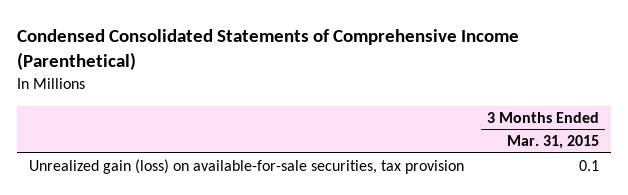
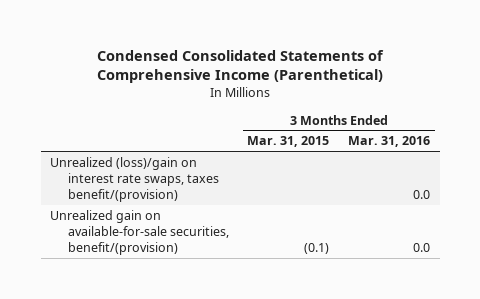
none -> [348,136,431,148] Mar. 31, 2016
none -> [50,156,219,203] Unrealized (loss)/gain on interest rate swaps, taxes benefit/(provision)
[28,159,464,175] Unrealized gain (loss) on available-for-sale securities, tax provision -> [50,209,229,256] Unrealized gain on available-for-sale securities, benefit/(provision)
[579,160,600,172] 0.1 -> [304,243,330,255] (0.1)

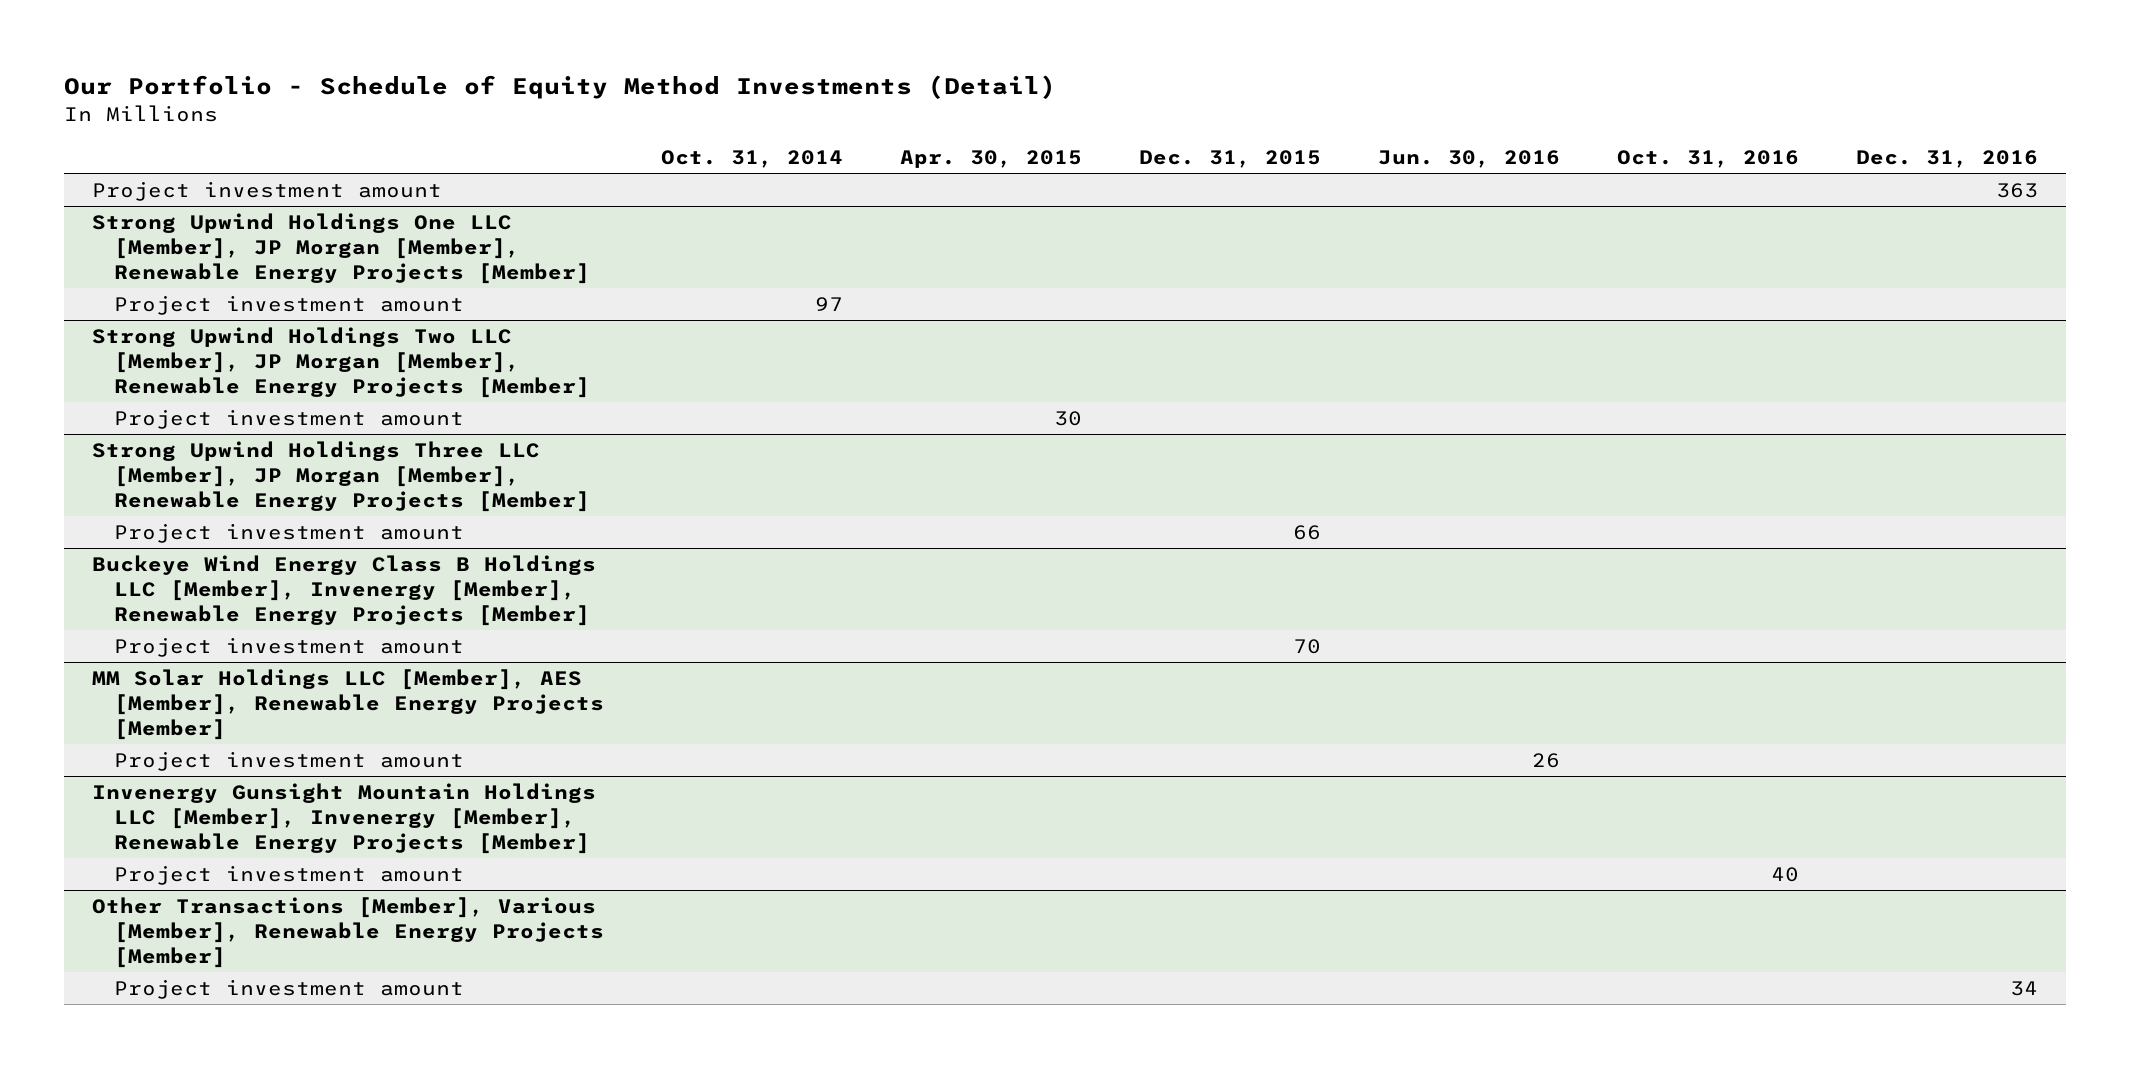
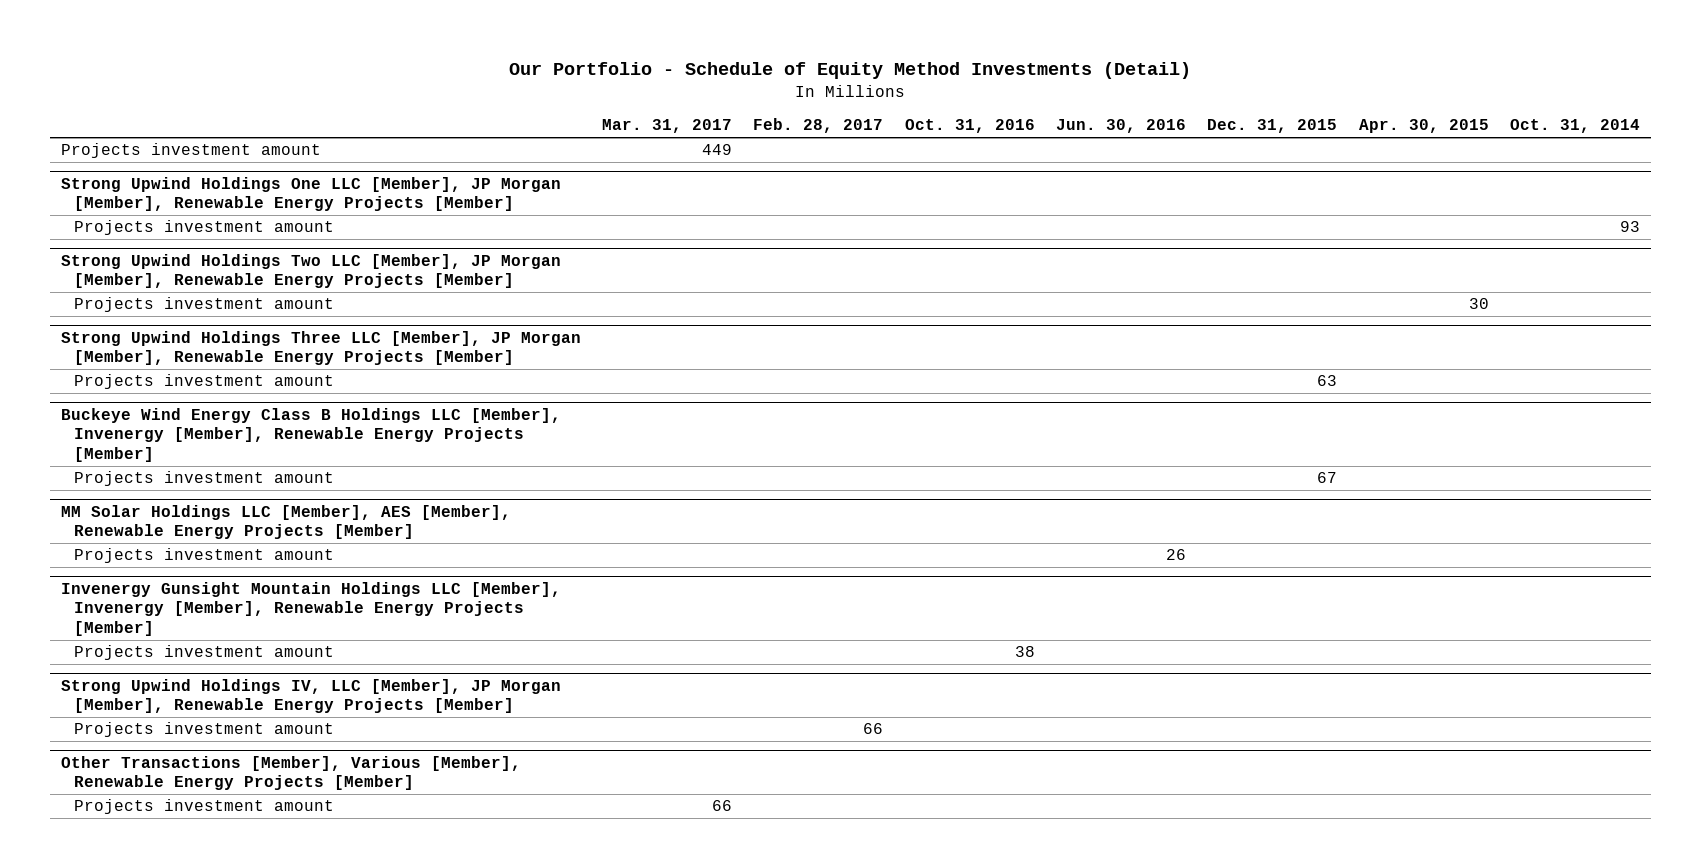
[1855,149,2038,168] Dec. 31, 2016 -> none
none -> [602,119,733,134] Mar. 31, 2017
none -> [753,118,884,134] Feb. 28, 2017
[92,181,443,202] Project investment amount -> [60,143,321,159] Projects investment amount
[113,295,464,316] Project investment amount -> [74,220,335,236] Projects investment amount
[814,297,843,312] 97 -> [1620,221,1641,233] 93
[113,409,464,430] Project investment amount -> [74,297,335,313] Projects investment amount
[113,523,464,544] Project investment amount -> [74,374,335,390] Projects investment amount
[1292,525,1321,541] 66 -> [1317,375,1338,387] 63
[113,637,464,658] Project investment amount -> [74,471,335,487] Projects investment amount
[1292,639,1321,655] 70 -> [1317,472,1338,484] 67
[113,751,464,772] Project investment amount -> [74,548,335,564] Projects investment amount
[113,865,464,886] Project investment amount -> [74,645,335,661] Projects investment amount
[1770,867,1799,883] 40 -> [1014,646,1035,658] 38
none -> [60,679,561,714] Strong Upwind Holdings IV, LLC [Member], JP Morgan [Member], Renewable Energy Projects [Member]
none -> [74,722,335,738] Projects investment amount
[113,979,464,1000] Project investment amount -> [74,799,335,815] Projects investment amount

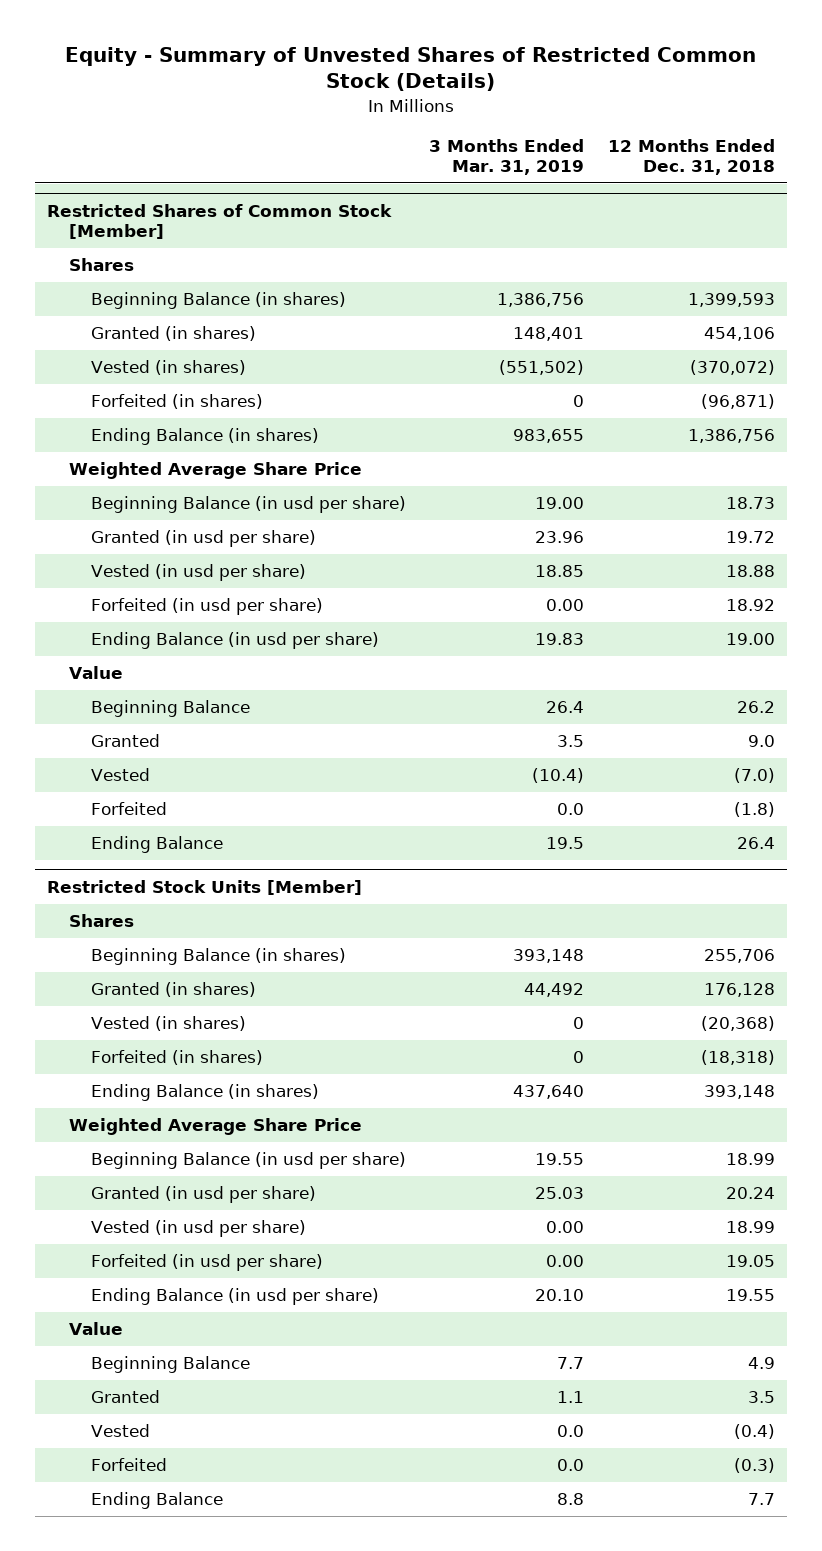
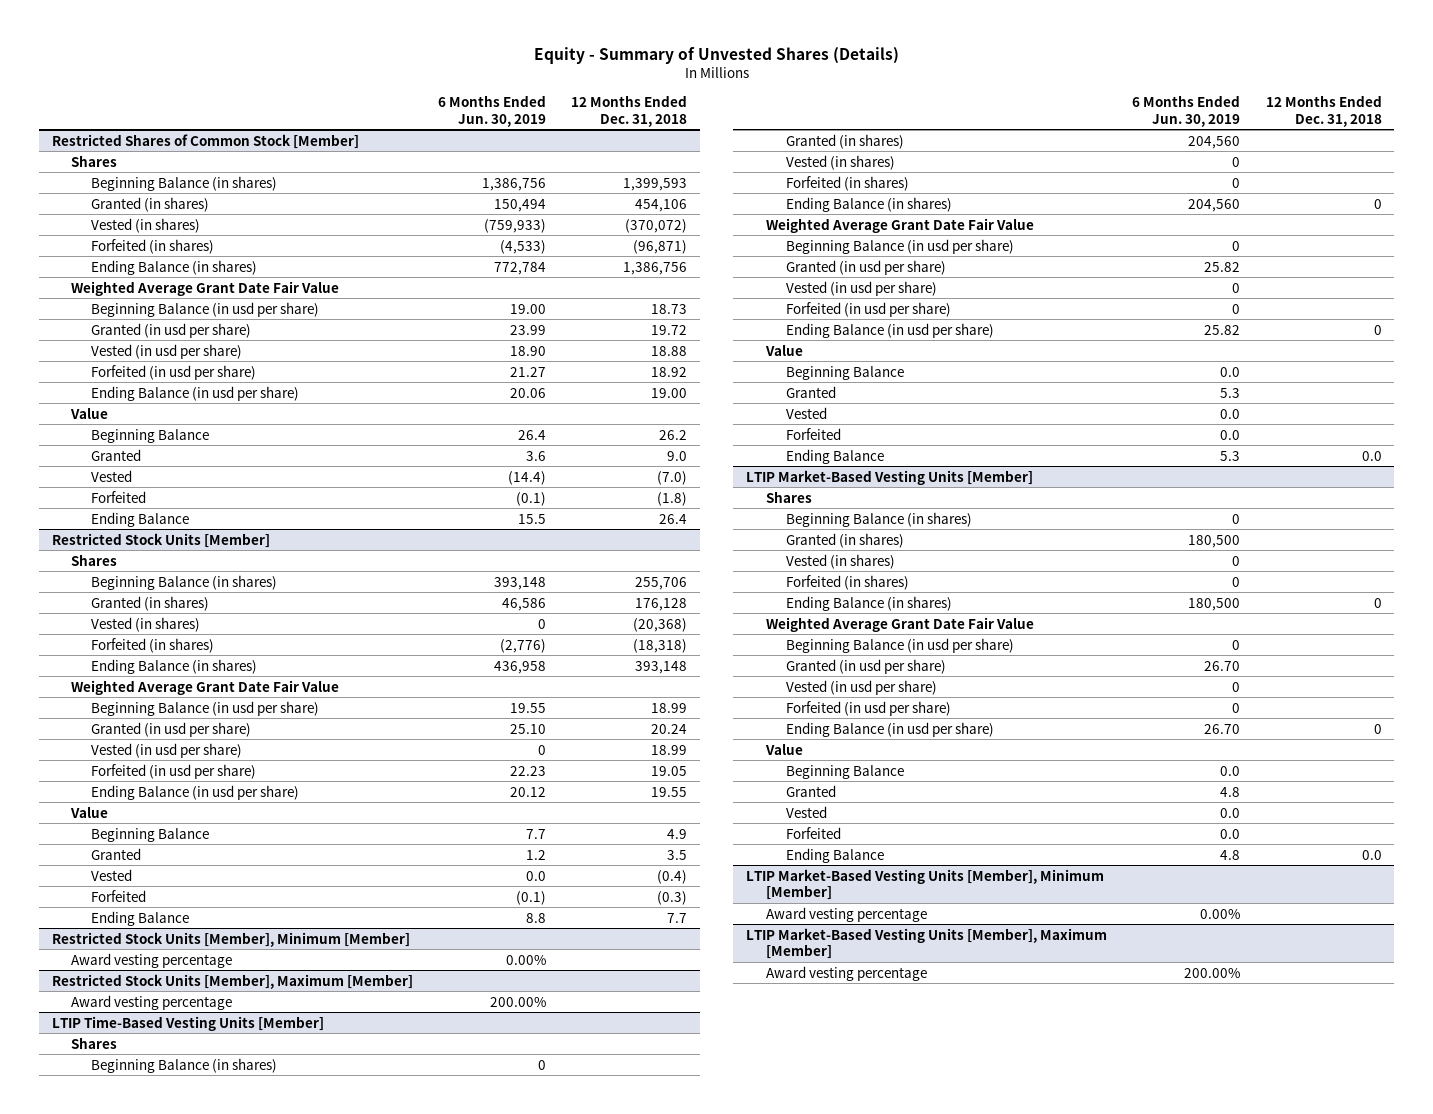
[64,46,756,92] Equity - Summary of Unvested Shares of Restricted Common Stock (Details) -> [533,46,899,64] Equity - Summary of Unvested Shares (Details)
[429,139,585,176] 3 Months Ended Mar. 31, 2019 -> none
none -> [437,94,546,127] 6 Months Ended Jun. 30, 2019
[68,462,362,480] Weighted Average Share Price -> [71,280,340,296] Weighted Average Grant Date Fair Value
[68,1118,362,1136] Weighted Average Share Price -> [71,679,340,695] Weighted Average Grant Date Fair Value
none -> [51,931,410,947] Restricted Stock Units [Member], Minimum [Member]
none -> [71,952,233,968] Award vesting percentage
none -> [51,973,413,989] Restricted Stock Units [Member], Maximum [Member]
none -> [71,994,233,1010] Award vesting percentage
none -> [51,1015,324,1031] LTIP Time-Based Vesting Units [Member]
none -> [71,1036,118,1049] Shares
none -> [91,1057,278,1073] Beginning Balance (in shares)
none -> [785,133,904,149] Granted (in shares)
none -> [785,154,895,170] Vested (in shares)
none -> [785,175,909,191] Forfeited (in shares)
none -> [785,196,952,212] Ending Balance (in shares)
none -> [765,217,1034,233] Weighted Average Grant Date Fair Value
none -> [785,238,1014,254] Beginning Balance (in usd per share)
none -> [785,259,946,275] Granted (in usd per share)
none -> [785,280,937,296] Vested (in usd per share)
none -> [785,301,951,317] Forfeited (in usd per share)
none -> [785,322,994,338] Ending Balance (in usd per share)
none -> [764,344,803,356] Value
none -> [785,365,904,380] Beginning Balance
none -> [785,385,836,398] Granted
none -> [785,406,827,419] Vested
none -> [785,427,841,440] Forfeited
none -> [785,448,884,464] Ending Balance
none -> [745,469,1033,485] LTIP Market-Based Vesting Units [Member]
none -> [765,490,812,503] Shares
none -> [785,511,972,527] Beginning Balance (in shares)
none -> [785,532,904,548] Granted (in shares)
none -> [785,553,895,569] Vested (in shares)
none -> [785,574,909,590] Forfeited (in shares)
none -> [785,595,952,611] Ending Balance (in shares)
none -> [765,616,1034,632] Weighted Average Grant Date Fair Value
none -> [785,637,1014,653] Beginning Balance (in usd per share)
none -> [785,658,946,674] Granted (in usd per share)
none -> [785,679,937,695] Vested (in usd per share)
none -> [785,700,951,716] Forfeited (in usd per share)
none -> [785,721,994,737] Ending Balance (in usd per share)
none -> [764,743,803,755] Value
none -> [785,764,904,779] Beginning Balance
none -> [785,784,836,797] Granted
none -> [785,805,827,818] Vested
none -> [785,826,841,839] Forfeited
none -> [785,847,884,863] Ending Balance
none -> [745,868,1104,901] LTIP Market-Based Vesting Units [Member], Minimum [Member]
none -> [765,906,927,922] Award vesting percentage
none -> [745,927,1107,960] LTIP Market-Based Vesting Units [Member], Maximum [Member]
none -> [765,965,927,981] Award vesting percentage

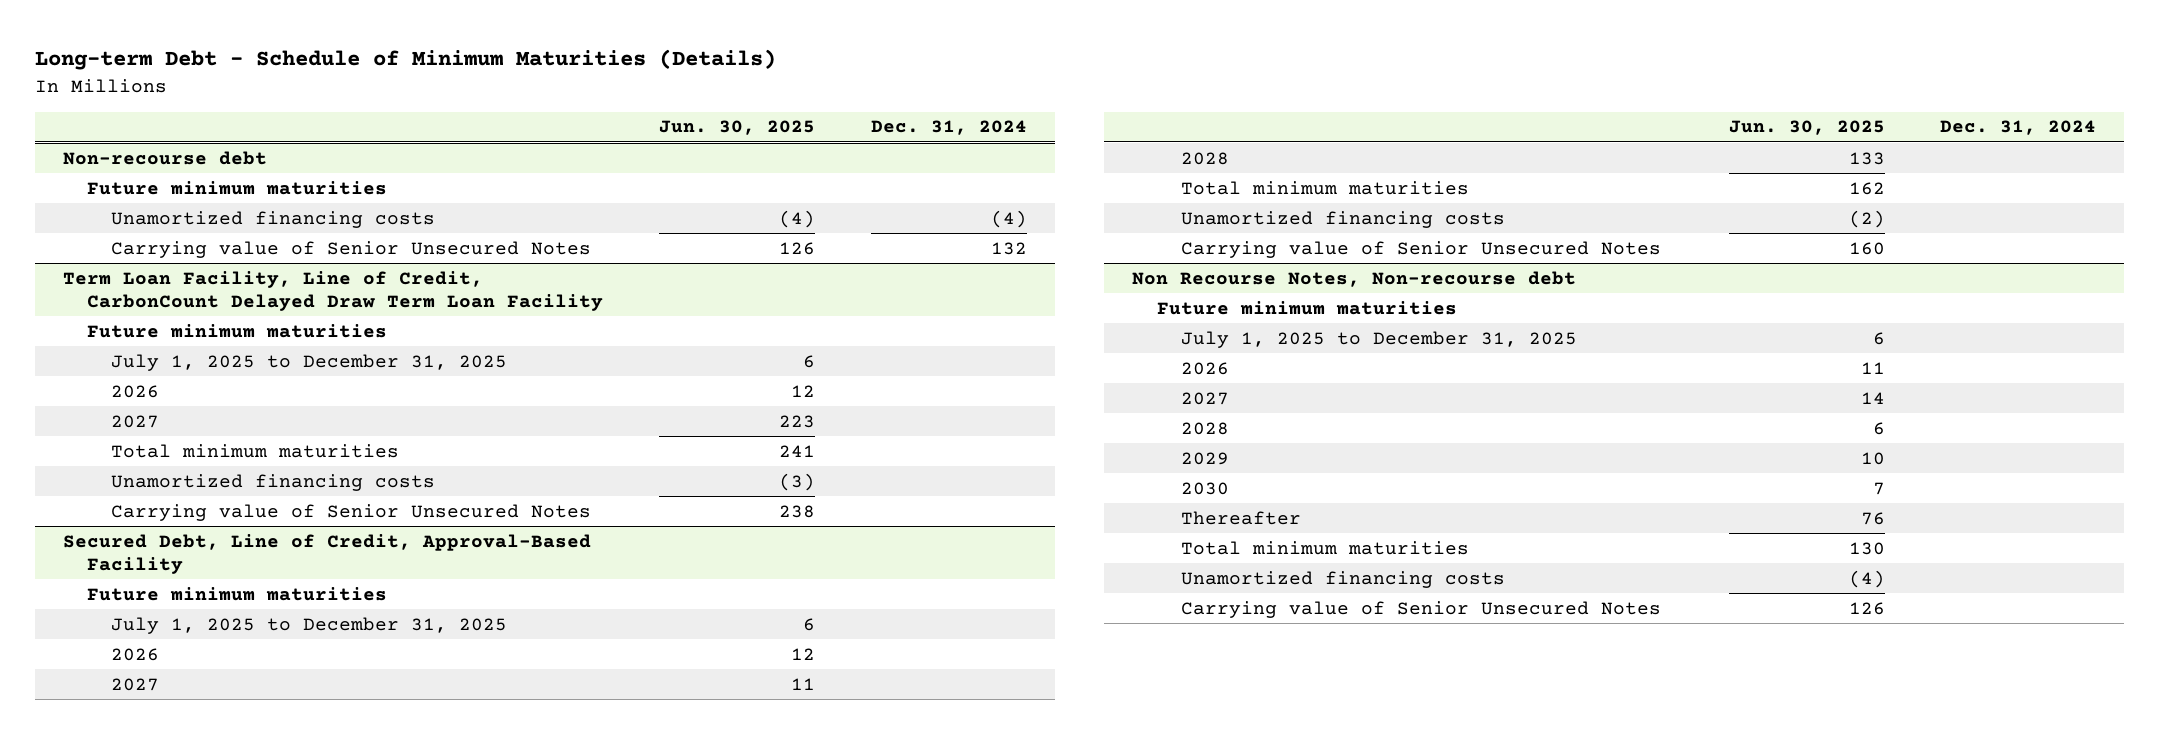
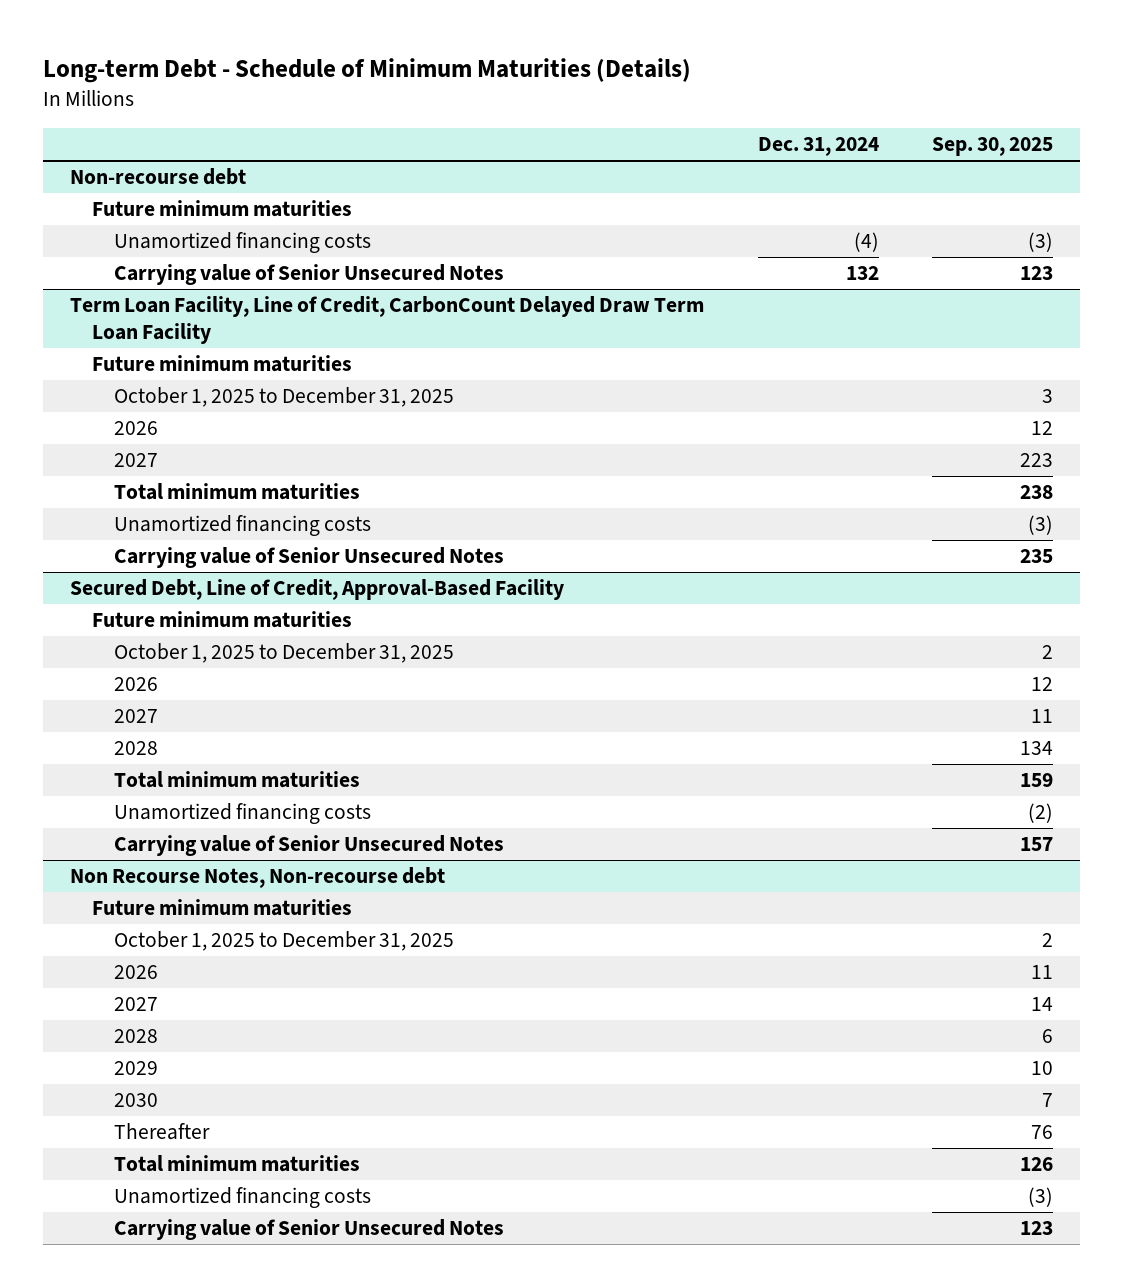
[659,120,816,136] Jun. 30, 2025 -> none
none -> [932,137,1054,157] Sep. 30, 2025
[111,353,508,371] July 1, 2025 to December 31, 2025 -> [114,387,455,408] October 1, 2025 to December 31, 2025
[111,616,508,634] July 1, 2025 to December 31, 2025 -> [114,643,455,664] October 1, 2025 to December 31, 2025
[1180,330,1577,348] July 1, 2025 to December 31, 2025 -> [114,931,455,952] October 1, 2025 to December 31, 2025

